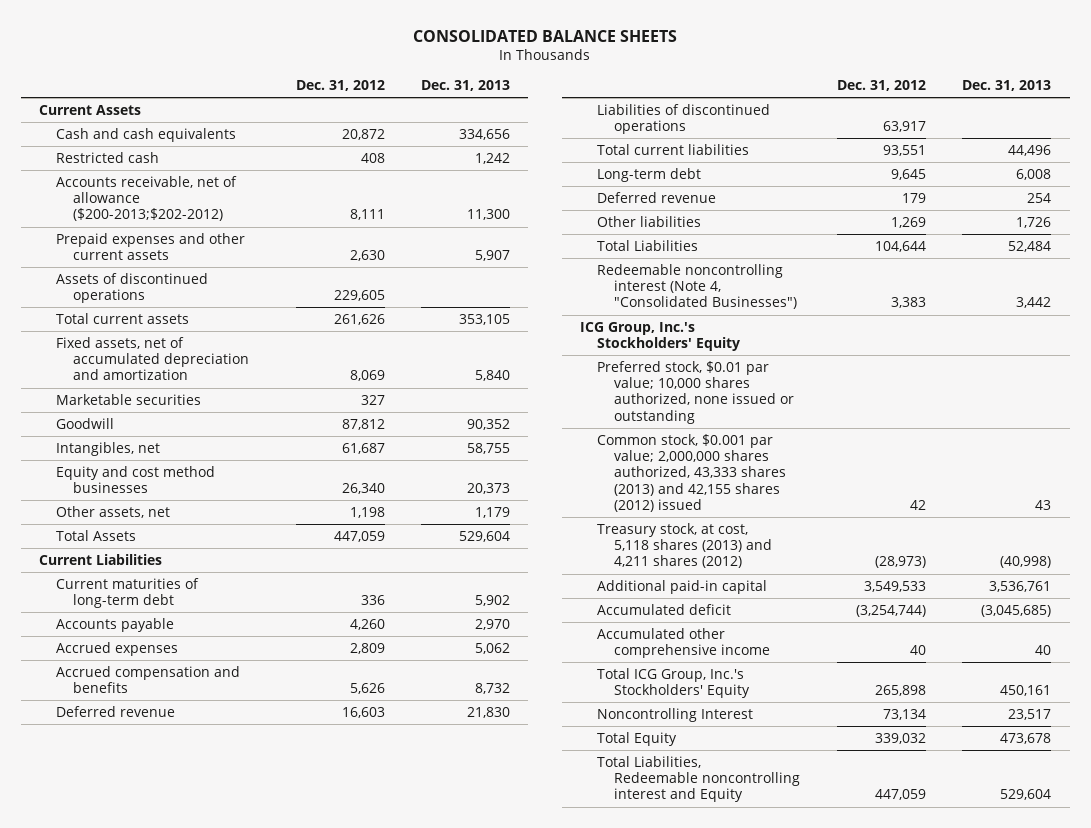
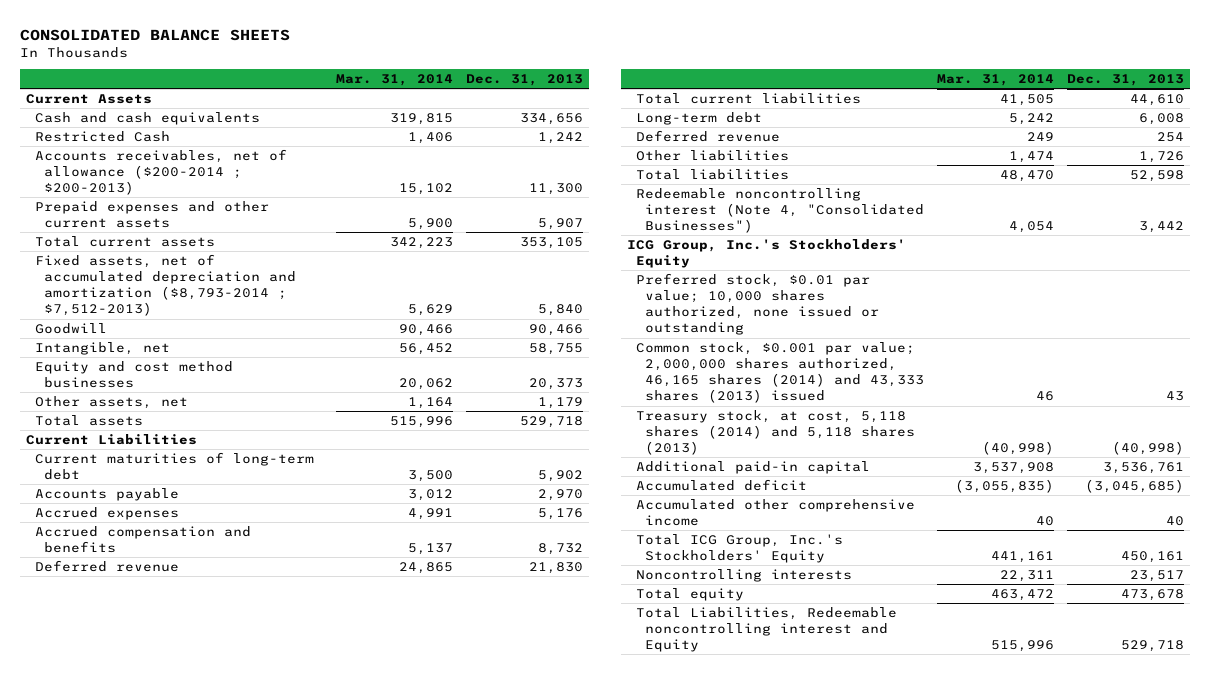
[295,80,385,92] Dec. 31, 2012 -> none
none -> [336,74,454,87] Mar. 31, 2014
[56,151,160,163] Restricted cash -> [35,131,171,143] Restricted Cash
[56,175,238,222] Accounts receivable, net of allowance ($200-2013;$202-2012) -> [35,149,288,196] Accounts receivables, net of allowance ($200-2014 ; $200-2013)
[56,272,209,304] Assets of discontinued operations -> none
[56,393,202,405] Marketable securities -> none
[56,336,250,381] Fixed assets, net of accumulated depreciation and amortization -> [35,254,297,317] Fixed assets, net of accumulated depreciation and amortization ($8,793-2014 ; $7,512-2013)
[467,418,511,430] 90,352 -> [529,324,584,337] 90,466
[56,441,161,456] Intangibles, net -> [35,342,171,356] Intangible, net
[56,529,137,541] Total Assets -> [35,415,144,427] Total assets
[459,530,511,542] 529,604 -> [520,416,584,429] 529,718
[475,642,511,654] 5,062 -> [538,508,584,521] 5,176
[597,103,771,135] Liabilities of discontinued operations -> none
[1008,144,1052,156] 44,496 -> [1129,94,1184,107] 44,610
[597,239,699,251] Total Liabilities -> [636,169,790,181] Total liabilities
[1008,240,1052,252] 52,484 -> [1129,170,1184,183] 52,598
[597,433,787,512] Common stock, $0.001 par value; 2,000,000 shares authorized, 43,333 shares (2013) and 42,155 shares (2012) issued -> [636,342,925,404] Common stock, $0.001 par value; 2,000,000 shares authorized, 46,165 shares (2014) and 43,333 shares (2013) issued
[597,522,773,569] Treasury stock, at cost, 5,118 shares (2013) and 4,211 shares (2012) -> [636,410,916,456] Treasury stock, at cost, 5,118 shares (2014) and 5,118 shares (2013)
[597,707,754,722] Noncontrolling Interest -> [636,569,853,583] Noncontrolling interests
[597,731,678,746] Total Equity -> [636,588,745,602] Total equity
[1000,789,1052,801] 529,604 -> [1120,640,1184,653] 529,718

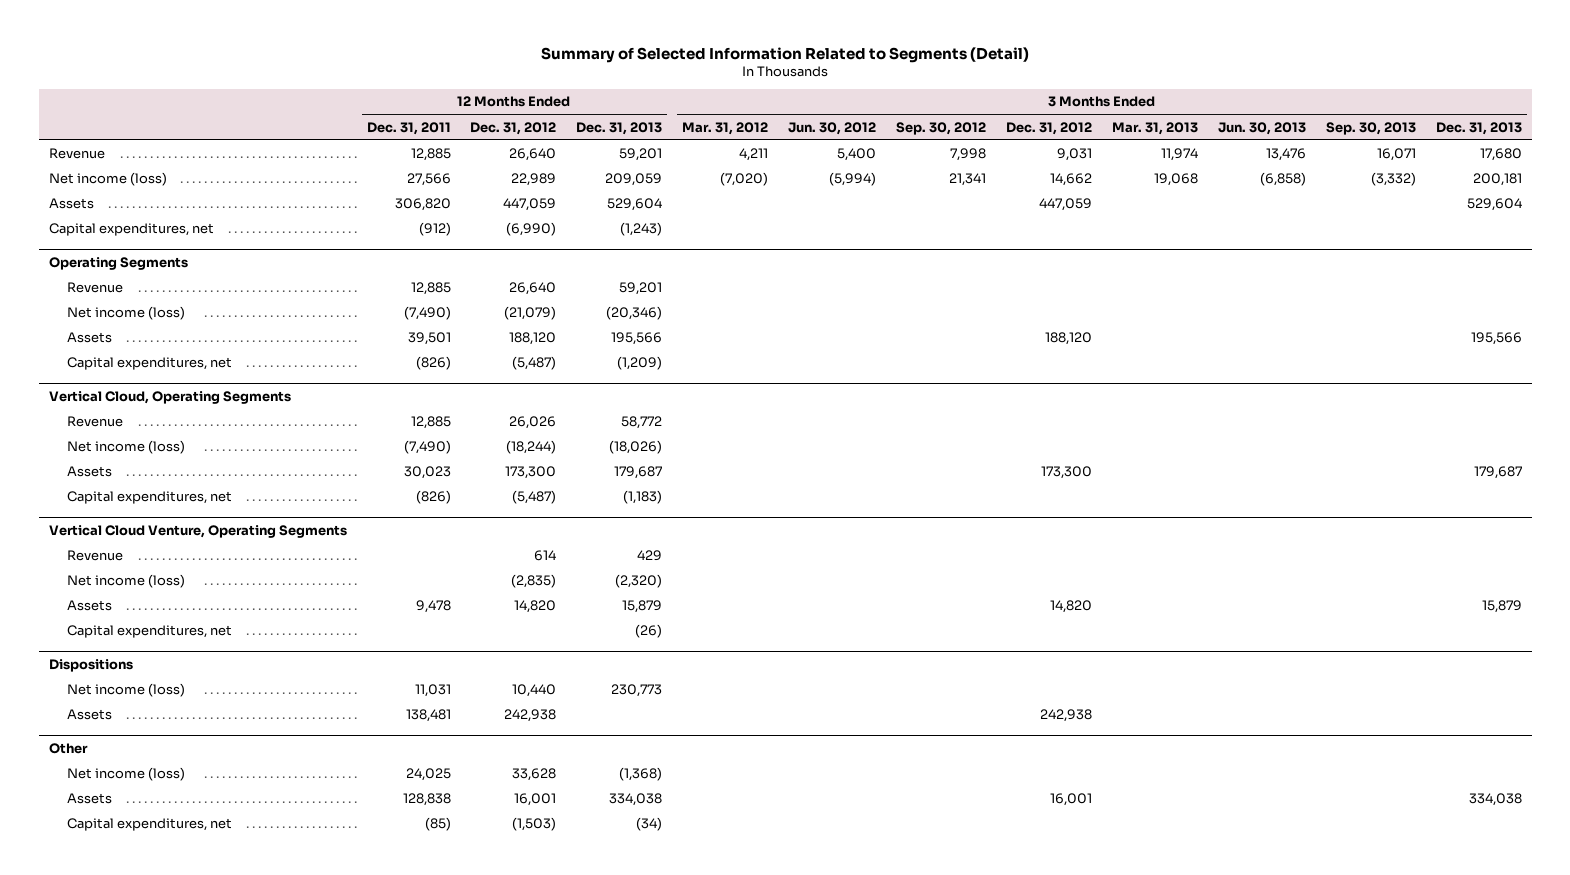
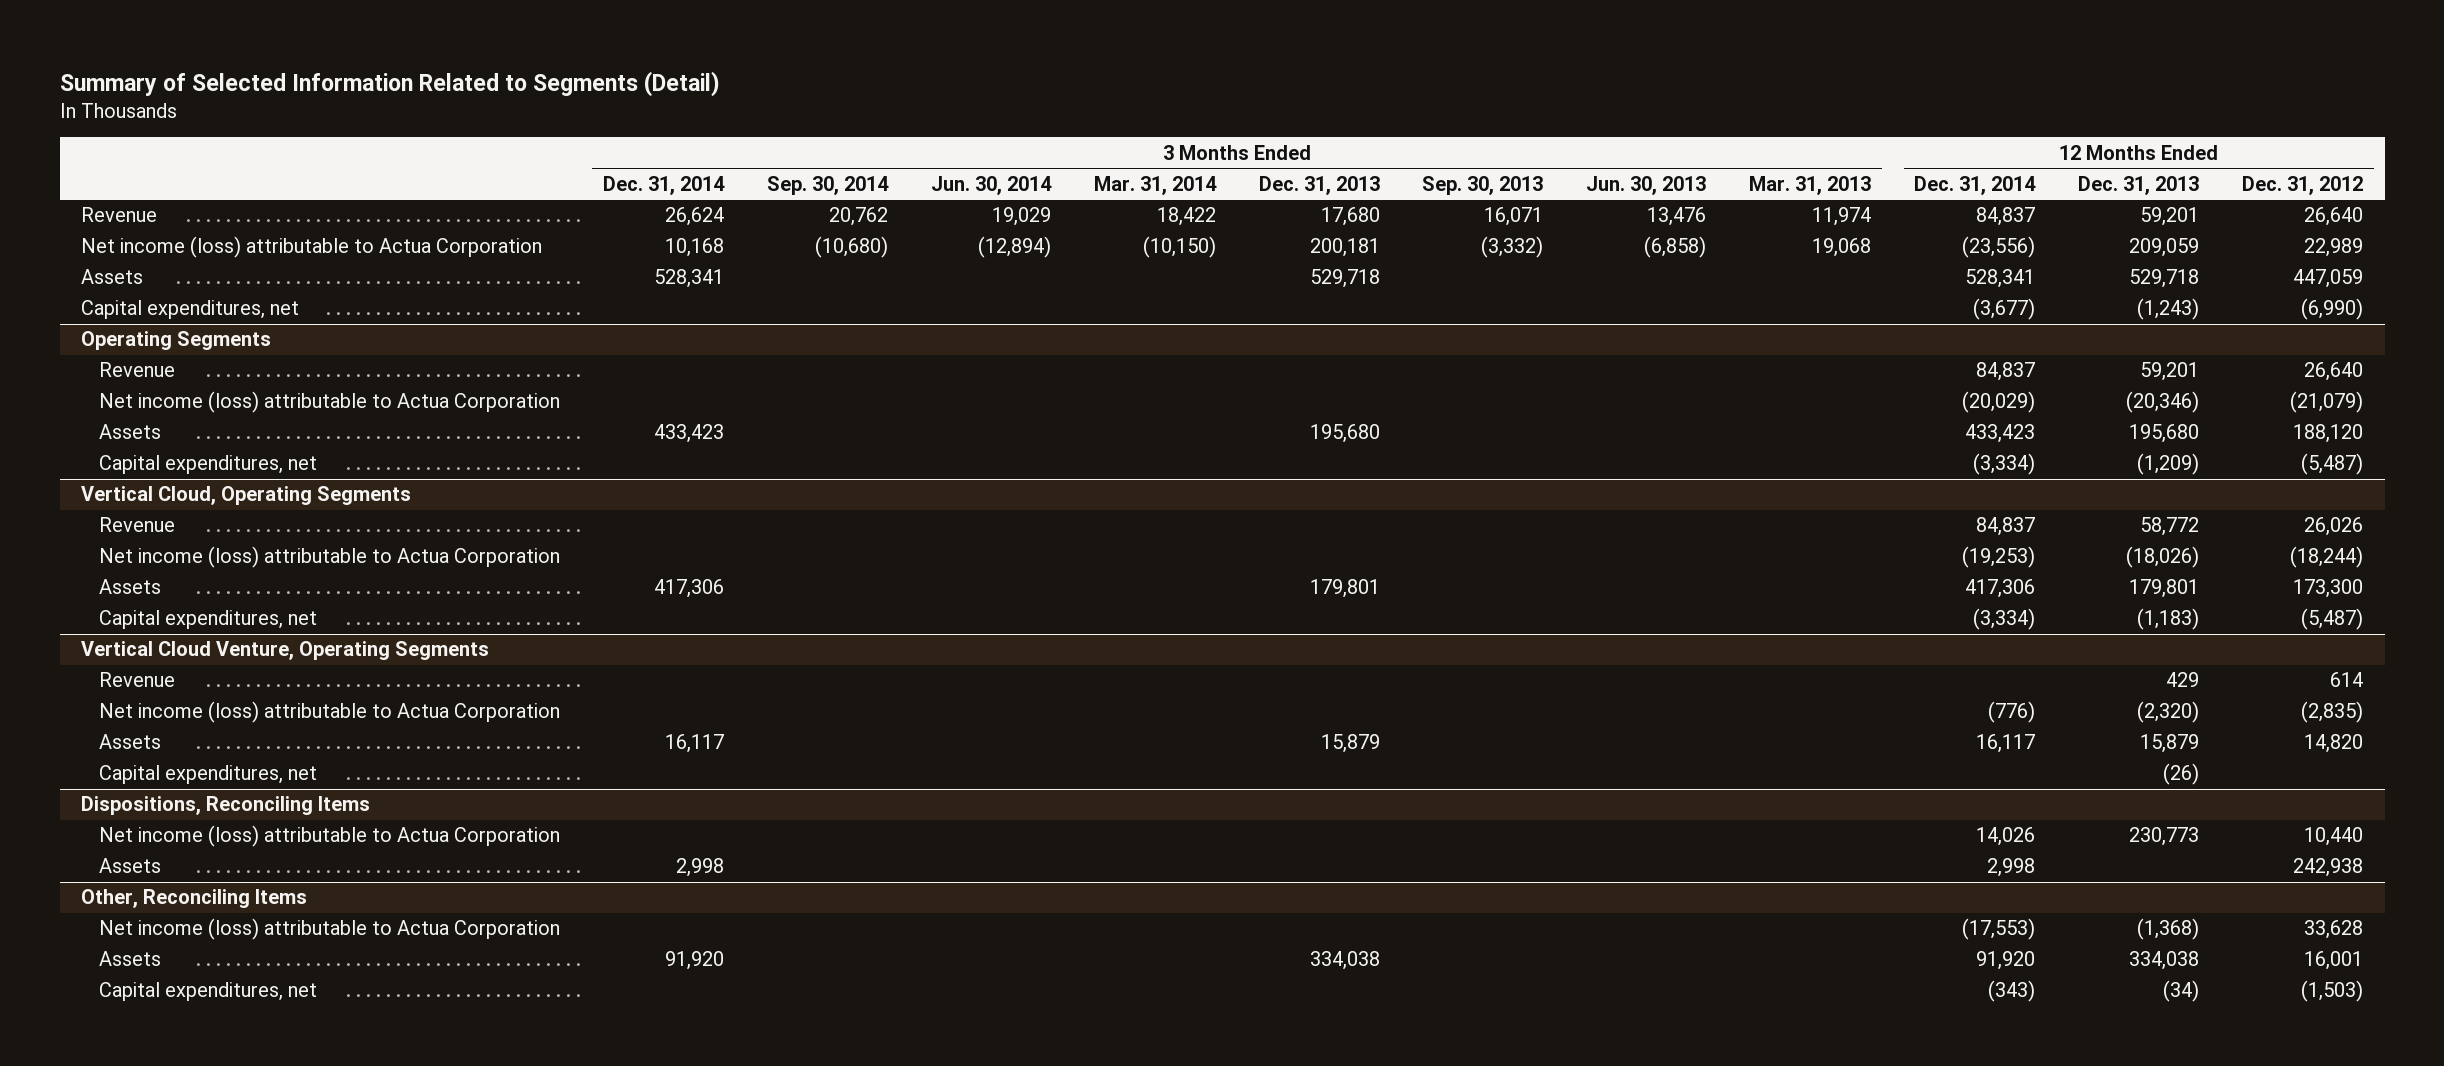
[366,121,451,135] Dec. 31, 2011 -> none
[682,121,769,135] Mar. 31, 2012 -> none
[788,121,877,135] Jun. 30, 2012 -> none
[896,121,987,135] Sep. 30, 2012 -> none
[1006,121,1093,135] Dec. 31, 2012 -> none
none -> [602,175,725,195] Dec. 31, 2014
none -> [766,175,889,195] Sep. 30, 2014
none -> [930,175,1052,195] Jun. 30, 2014
none -> [1093,175,1217,195] Mar. 31, 2014
none -> [1914,175,2037,195] Dec. 31, 2014
[48,172,167,187] Net income (loss) -> [81,236,543,259] Net income (loss) attributable to Actua Corporation
[607,198,663,212] 529,604 -> [2129,269,2200,289] 529,718
[1466,198,1522,212] 529,604 -> [1309,269,1380,289] 529,718
[67,306,186,321] Net income (loss) -> [98,391,560,414] Net income (loss) attributable to Actua Corporation
[611,332,663,346] 195,566 -> [2129,424,2200,444] 195,680
[1470,332,1522,346] 195,566 -> [1309,424,1380,444] 195,680
[67,440,186,455] Net income (loss) -> [98,546,560,569] Net income (loss) attributable to Actua Corporation
[614,466,663,480] 179,687 -> [2129,579,2200,599] 179,801
[1473,466,1522,480] 179,687 -> [1309,579,1380,599] 179,801
[67,574,186,589] Net income (loss) -> [98,701,560,724] Net income (loss) attributable to Actua Corporation
[48,658,133,672] Dispositions -> none
none -> [81,796,371,816] Dispositions, Reconciling Items
[67,683,186,698] Net income (loss) -> [98,825,560,848] Net income (loss) attributable to Actua Corporation
[48,742,88,754] Other -> none
none -> [81,889,308,909] Other, Reconciling Items
[67,767,186,782] Net income (loss) -> [98,918,560,941] Net income (loss) attributable to Actua Corporation

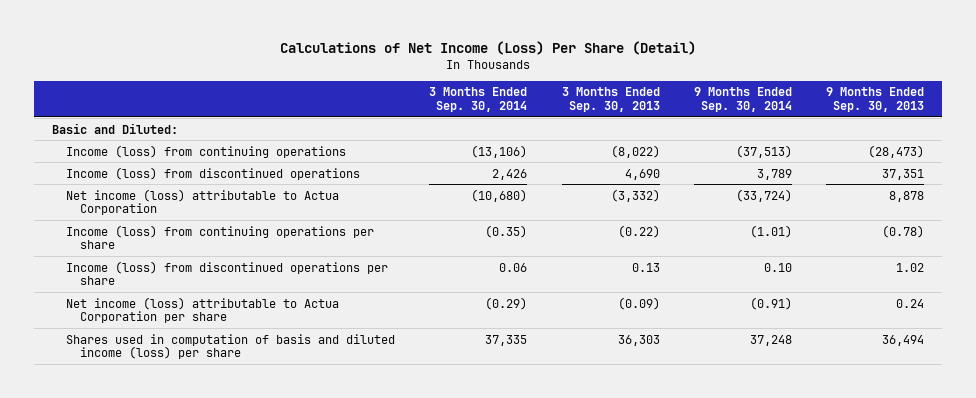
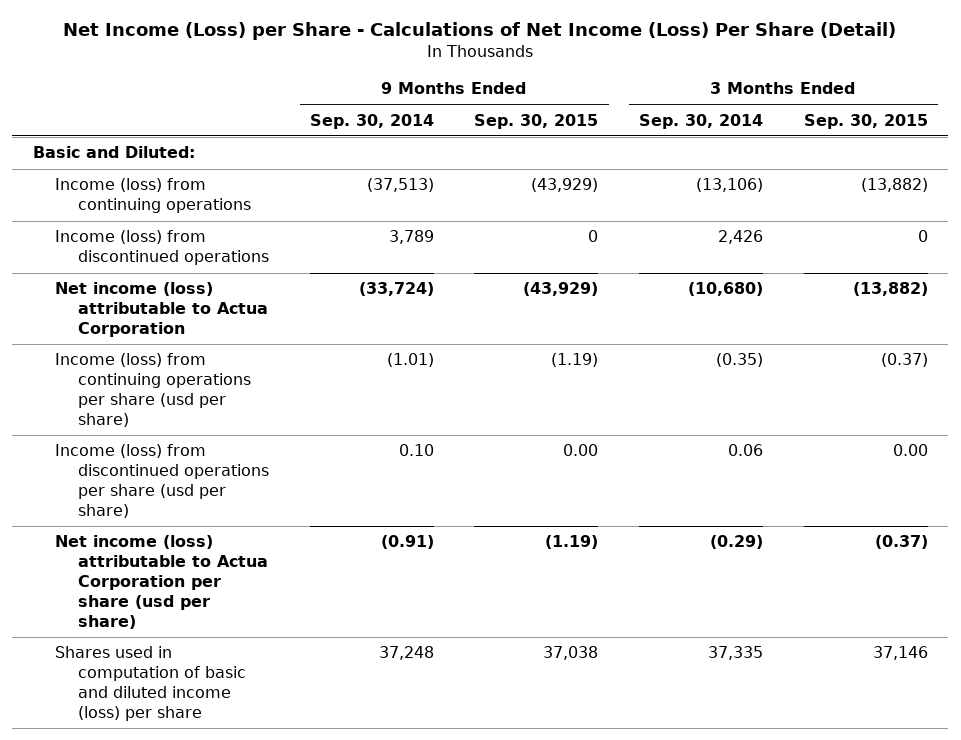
[280,40,697,55] Calculations of Net Income (Loss) Per Share (Detail) -> [63,22,897,41] Net Income (Loss) per Share - Calculations of Net Income (Loss) Per Share (Detail)
[561,87,660,113] 3 Months Ended Sep. 30, 2013 -> none
[826,87,925,113] 9 Months Ended Sep. 30, 2013 -> none
none -> [474,113,599,129] Sep. 30, 2015
none -> [803,113,928,129] Sep. 30, 2015
[66,224,375,250] Income (loss) from continuing operations per share -> [55,353,252,427] Income (loss) from continuing operations per share (usd per share)
[66,260,389,286] Income (loss) from discontinued operations per share -> [55,444,270,518] Income (loss) from discontinued operations per share (usd per share)
[66,296,340,324] Net income (loss) attributable to Actua Corporation per share -> [55,535,269,629] Net income (loss) attributable to Actua Corporation per share (usd per share)
[66,333,396,360] Shares used in computation of basis and diluted income (loss) per share -> [55,646,247,721] Shares used in computation of basic and diluted income (loss) per share

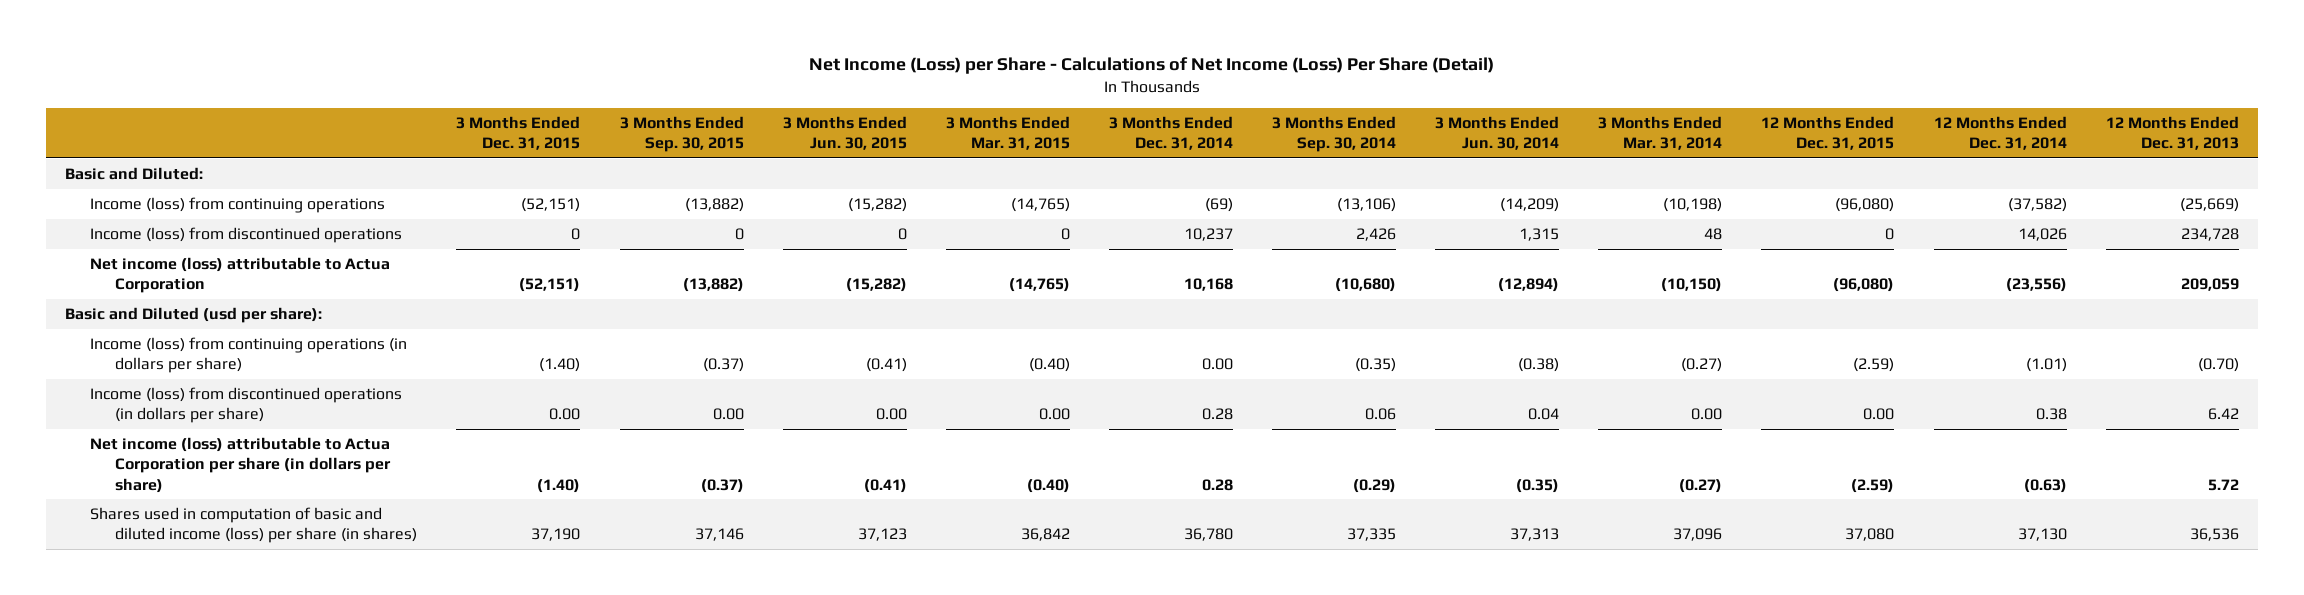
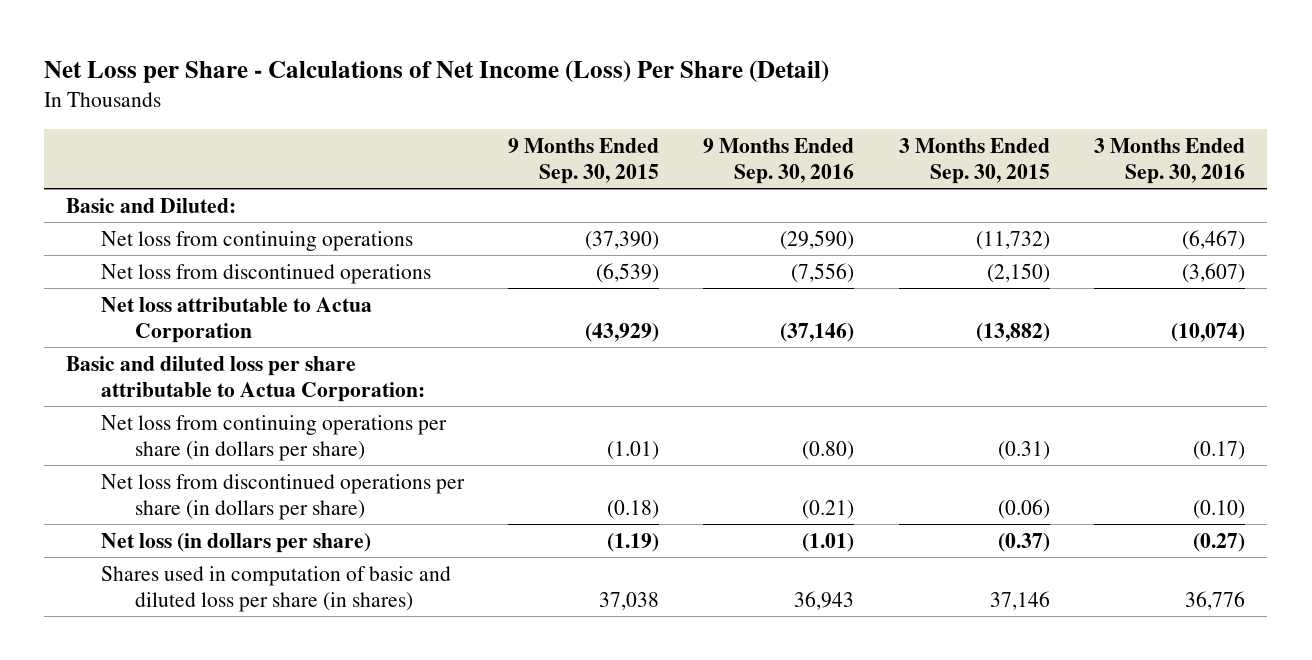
[809,57,1495,75] Net Income (Loss) per Share - Calculations of Net Income (Loss) Per Share (Detail) -> [44,59,830,83] Net Loss per Share - Calculations of Net Income (Loss) Per Share (Detail)
[456,115,581,150] 3 Months Ended Dec. 31, 2015 -> none
[782,115,907,150] 3 Months Ended Jun. 30, 2015 -> none
[945,115,1070,150] 3 Months Ended Mar. 31, 2015 -> none
[1108,115,1233,150] 3 Months Ended Dec. 31, 2014 -> none
[1272,115,1397,152] 3 Months Ended Sep. 30, 2014 -> none
[1435,115,1560,150] 3 Months Ended Jun. 30, 2014 -> none
[1598,115,1723,150] 3 Months Ended Mar. 31, 2014 -> none
[1761,115,1895,150] 12 Months Ended Dec. 31, 2015 -> none
[1933,115,2067,150] 12 Months Ended Dec. 31, 2014 -> none
[2105,115,2239,150] 12 Months Ended Dec. 31, 2013 -> none
none -> [507,137,659,184] 9 Months Ended Sep. 30, 2015
none -> [703,137,855,184] 9 Months Ended Sep. 30, 2016
none -> [1094,137,1246,184] 3 Months Ended Sep. 30, 2016
[65,307,323,324] Basic and Diluted (usd per share): -> none
[90,197,386,214] Income (loss) from continuing operations -> [100,230,413,251] Net loss from continuing operations
[684,198,744,213] (13,882) -> [975,230,1050,250] (11,732)
[90,227,403,244] Income (loss) from discontinued operations -> [100,263,431,284] Net loss from discontinued operations
[734,228,744,241] 0 -> [986,262,1050,283] (2,150)
[90,257,391,294] Net income (loss) attributable to Actua Corporation -> [100,296,372,343] Net loss attributable to Actua Corporation
none -> [66,355,425,402] Basic and diluted loss per share attributable to Actua Corporation:
[90,337,408,374] Income (loss) from continuing operations (in dollars per share) -> [100,414,447,461] Net loss from continuing operations per share (in dollars per share)
[702,358,744,373] (0.37) -> [997,440,1050,460] (0.31)
[90,387,403,424] Income (loss) from discontinued operations (in dollars per share) -> [100,473,465,520] Net loss from discontinued operations per share (in dollars per share)
[712,408,744,421] 0.00 -> [997,498,1050,519] (0.06)
[90,437,392,493] Net income (loss) attributable to Actua Corporation per share (in dollars per share) -> [100,532,371,553] Net loss (in dollars per share)
[90,507,418,544] Shares used in computation of basic and diluted income (loss) per share (in shares) -> [100,565,451,612] Shares used in computation of basic and diluted loss per share (in shares)

